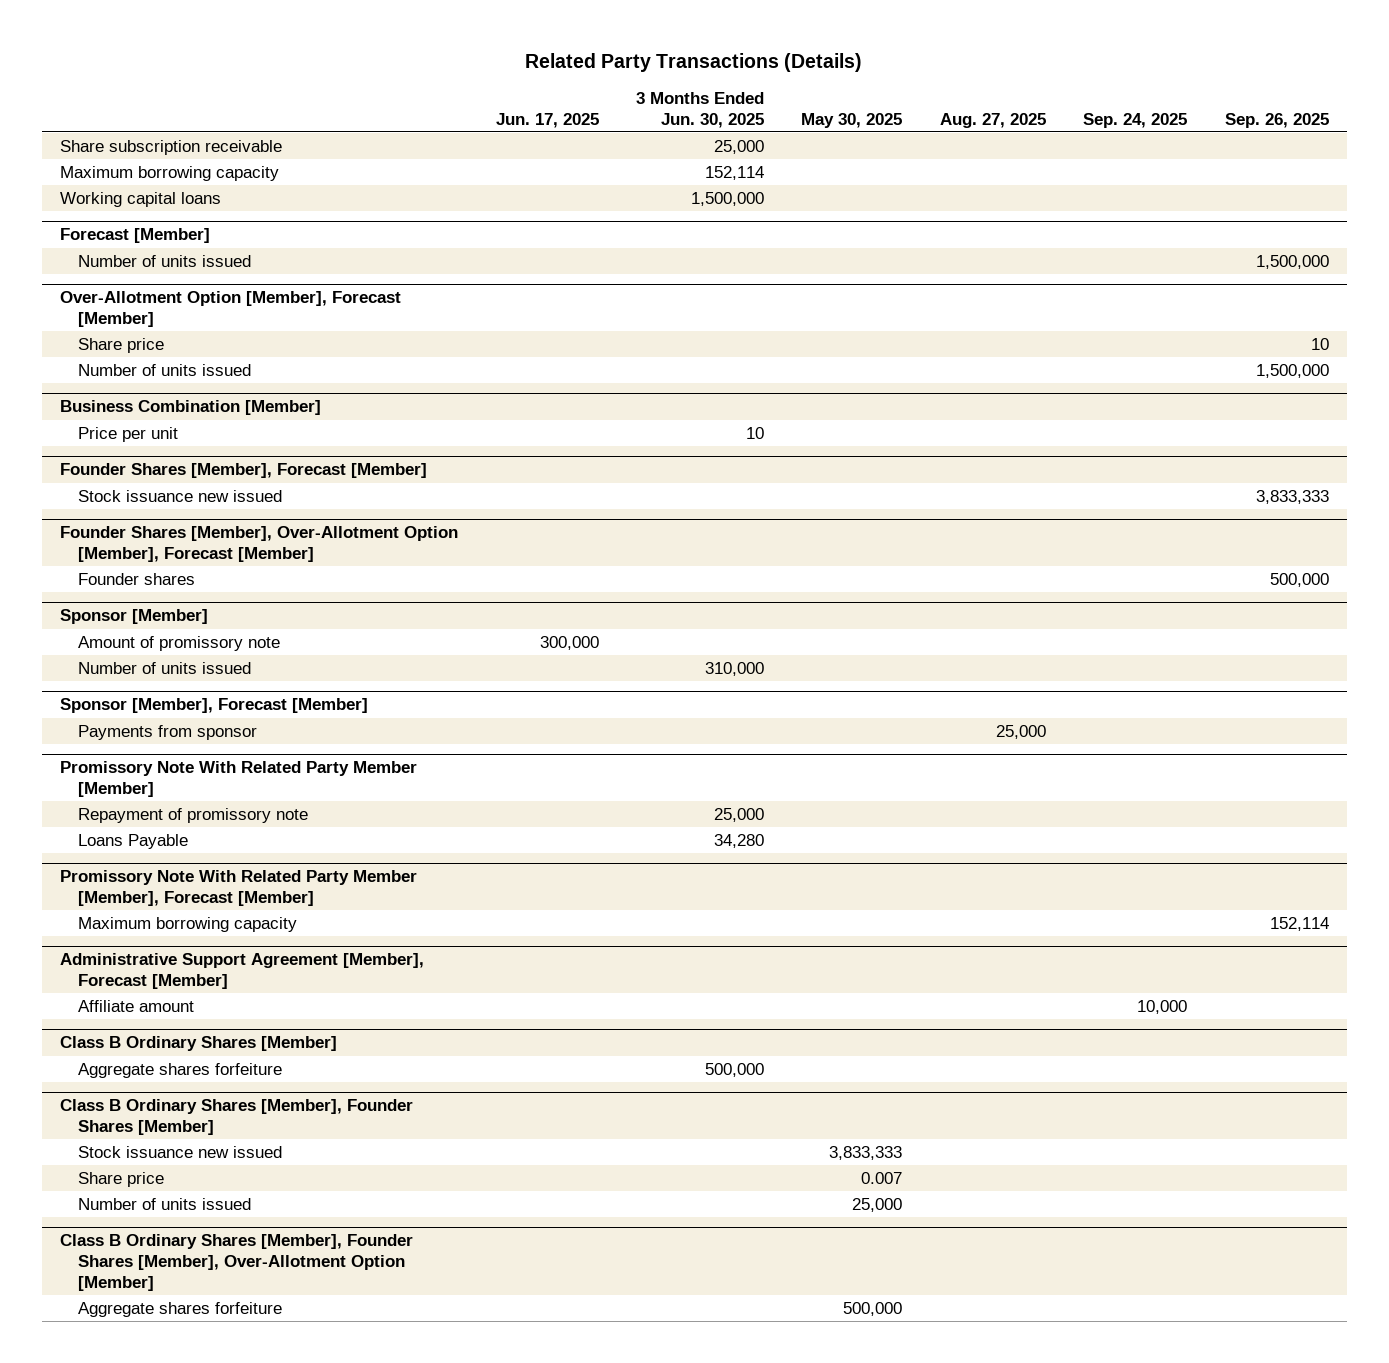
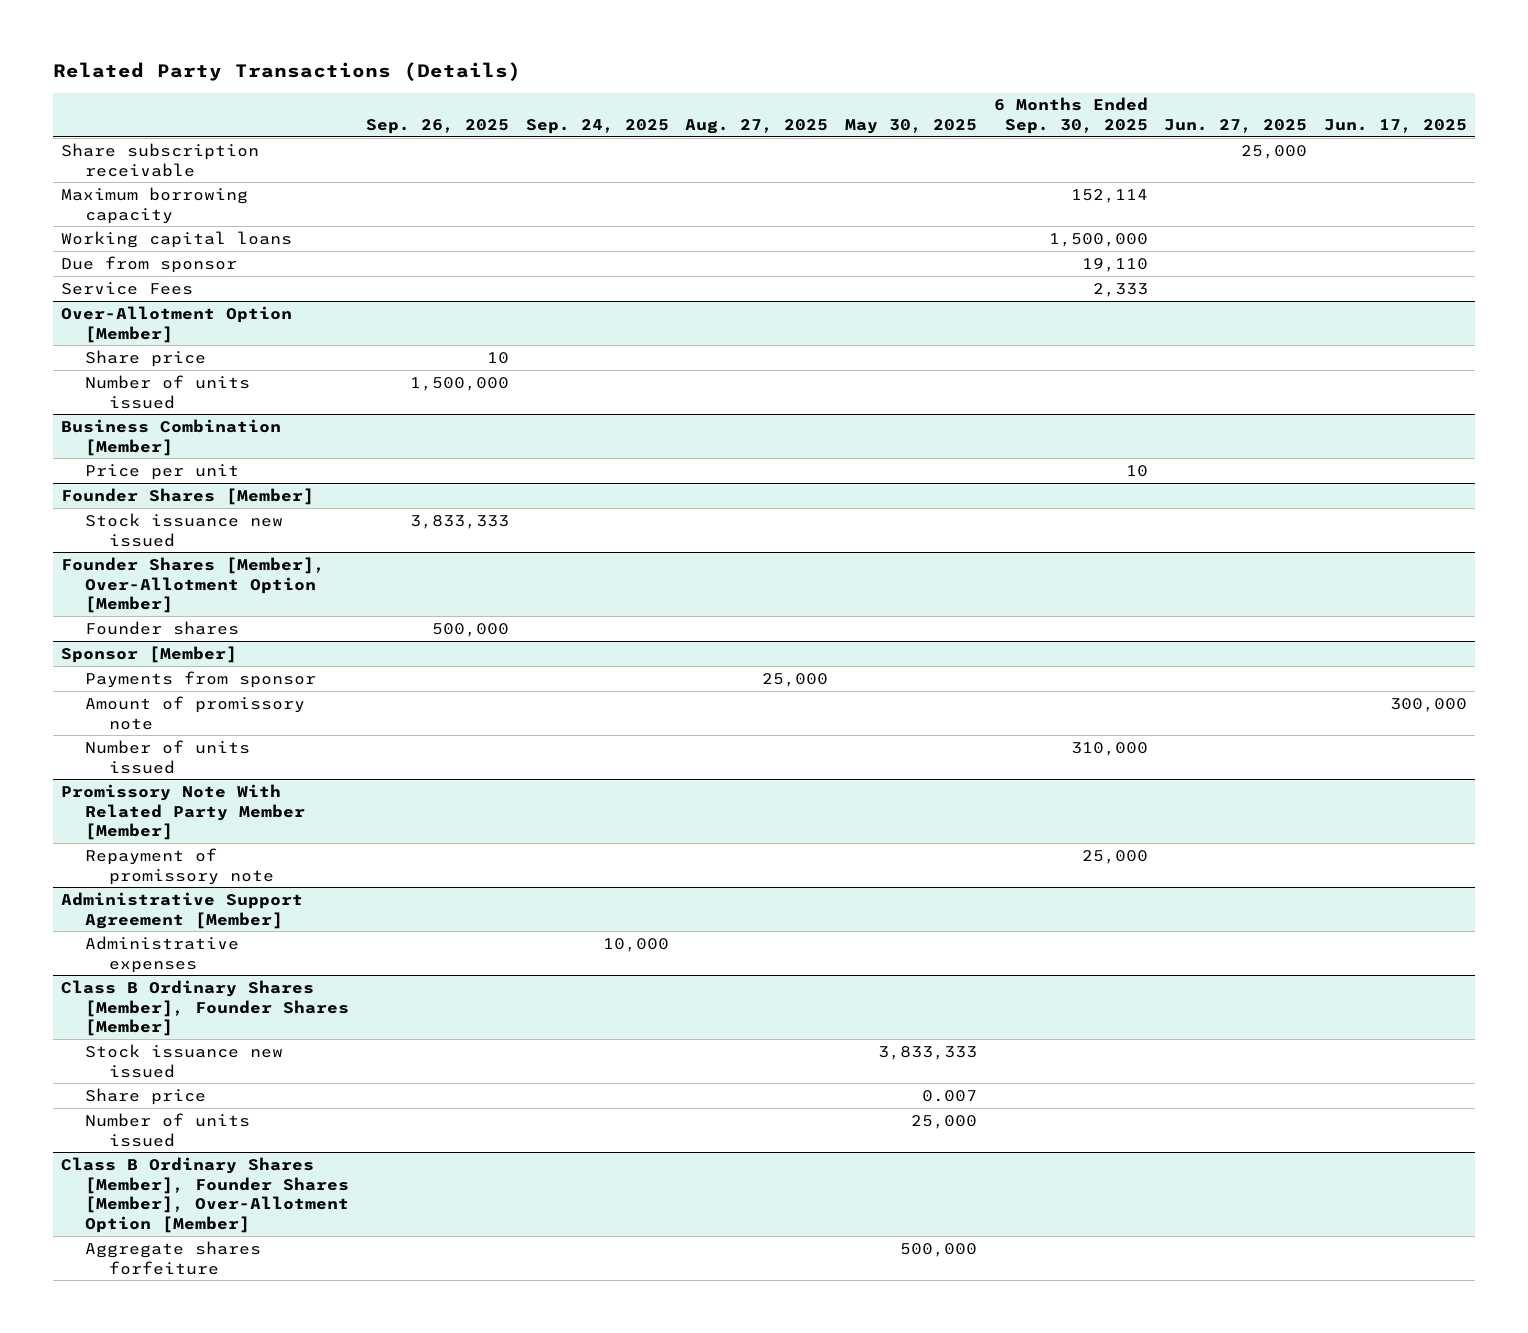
[636,91,765,128] 3 Months Ended Jun. 30, 2025 -> none
none -> [993,97,1148,135] 6 Months Ended Sep. 30, 2025
none -> [1164,119,1308,134] Jun. 27, 2025
[60,228,211,244] Forecast [Member] -> none
[77,254,251,267] Number of units issued -> none
none -> [61,255,238,273] Due from sponsor
none -> [61,281,194,295] Service Fees
[60,291,402,328] Over-Allotment Option [Member], Forecast [Member] -> [61,305,293,343] Over-Allotment Option [Member]
[60,463,428,479] Founder Shares [Member], Forecast [Member] -> [61,487,315,505] Founder Shares [Member]
[60,526,459,563] Founder Shares [Member], Over-Allotment Option [Member], Forecast [Member] -> [61,556,326,614] Founder Shares [Member], Over-Allotment Option [Member]
none -> [85,670,317,688] Payments from sponsor
[60,698,369,714] Sponsor [Member], Forecast [Member] -> none
[77,724,257,740] Payments from sponsor -> none
[77,833,188,849] Loans Payable -> none
[60,870,418,907] Promissory Note With Related Party Member [Member], Forecast [Member] -> none
[77,916,297,932] Maximum borrowing capacity -> none
[77,999,194,1012] Affiliate amount -> none
[60,1036,338,1052] Class B Ordinary Shares [Member] -> none
[77,1062,282,1078] Aggregate shares forfeiture -> none
[60,953,425,990] Administrative Support Agreement [Member], Forecast [Member] -> [61,891,304,929] Administrative Support Agreement [Member]
none -> [85,935,240,973] Administrative expenses

